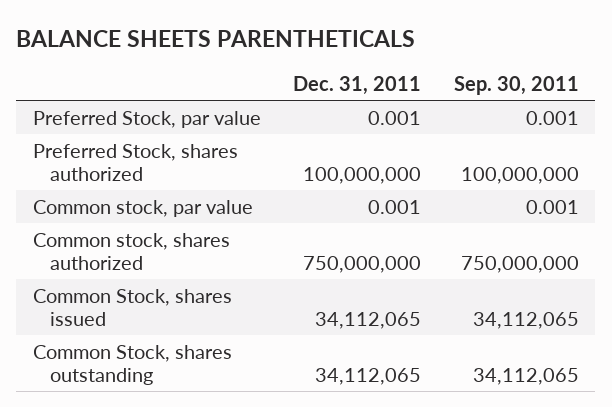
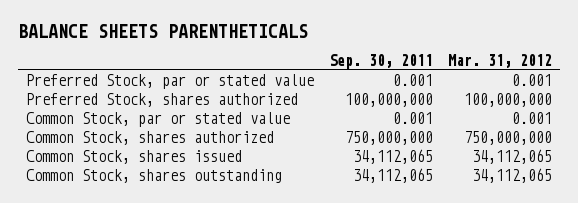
[293,75,422,95] Dec. 31, 2011 -> none
none -> [447,53,552,68] Mar. 31, 2012
[32,110,261,128] Preferred Stock, par value -> [25,74,314,90] Preferred Stock, par or stated value
[32,199,253,217] Common stock, par value -> [25,112,290,128] Common Stock, par or stated value
[32,232,230,270] Common stock, shares authorized -> [25,131,274,146] Common Stock, shares authorized

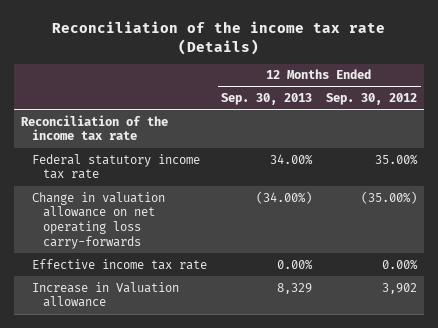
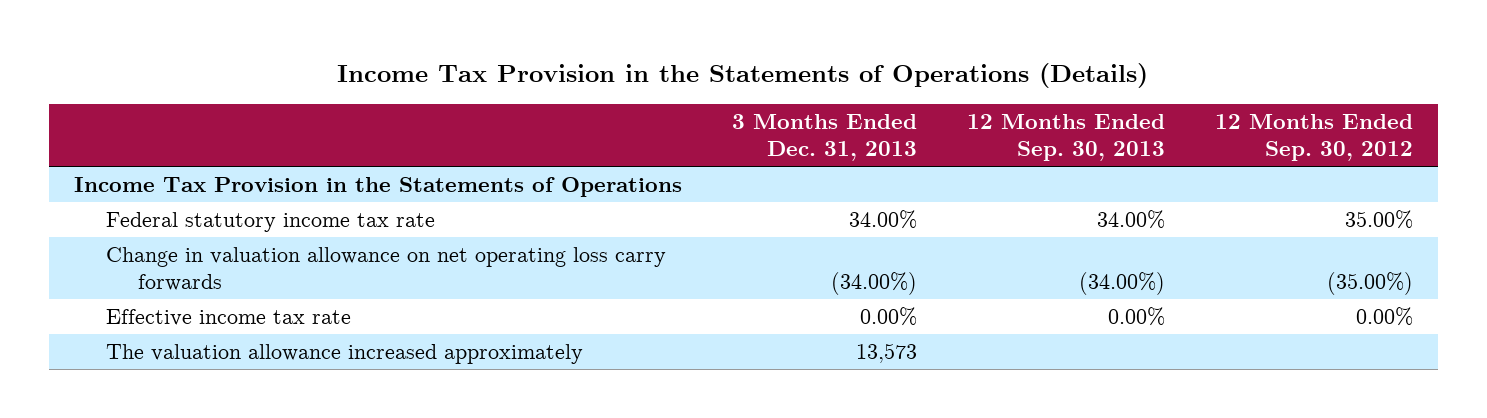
[52,20,386,55] Reconciliation of the income tax rate (Details) -> [337,63,1149,89] Income Tax Provision in the Statements of Operations (Details)
none -> [731,113,917,161] 3 Months Ended Dec. 31, 2013
[20,114,168,141] Reconciliation of the income tax rate -> none
none -> [73,176,682,197] Income Tax Provision in the Statements of Operations
[32,191,166,250] Change in valuation allowance on net operating loss carry-forwards -> [105,246,666,292] Change in valuation allowance on net operating loss carry forwards
[32,281,180,308] Increase in Valuation allowance -> none
none -> [105,343,583,364] The valuation allowance increased approximately

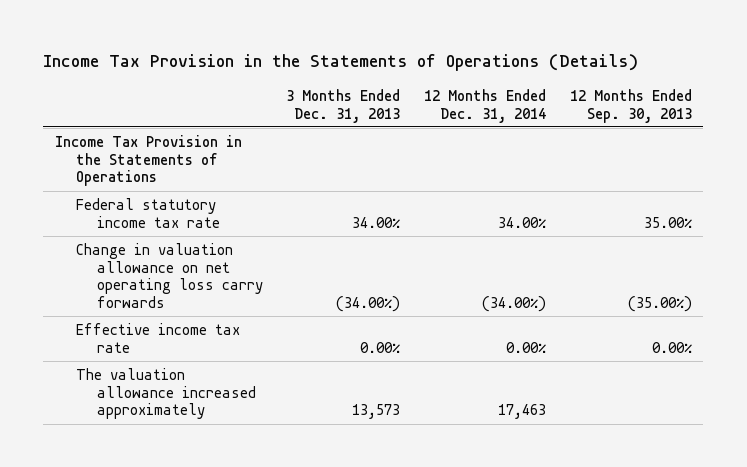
[1215,113,1414,161] 12 Months Ended Sep. 30, 2012 -> none
none -> [424,88,547,123] 12 Months Ended Dec. 31, 2014
[1097,209,1166,229] 34.00% -> [643,216,692,228] 35.00%
[1079,272,1166,296] (34.00%) -> [627,296,692,313] (35.00%)

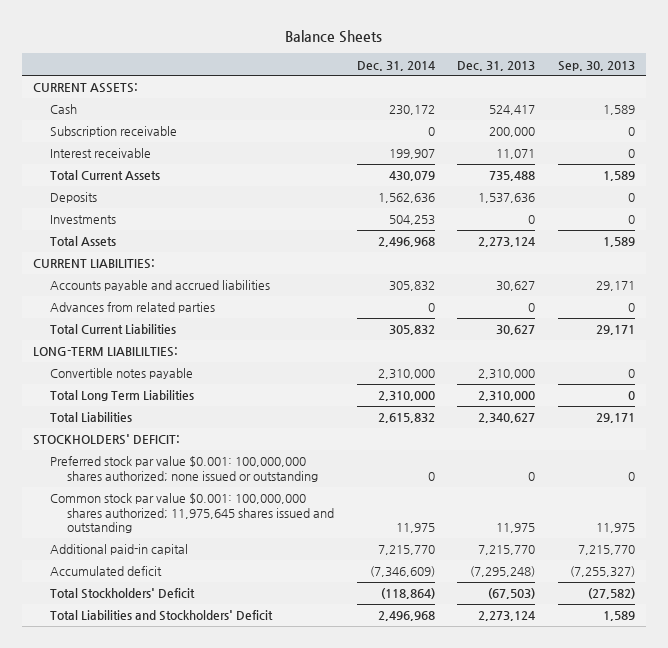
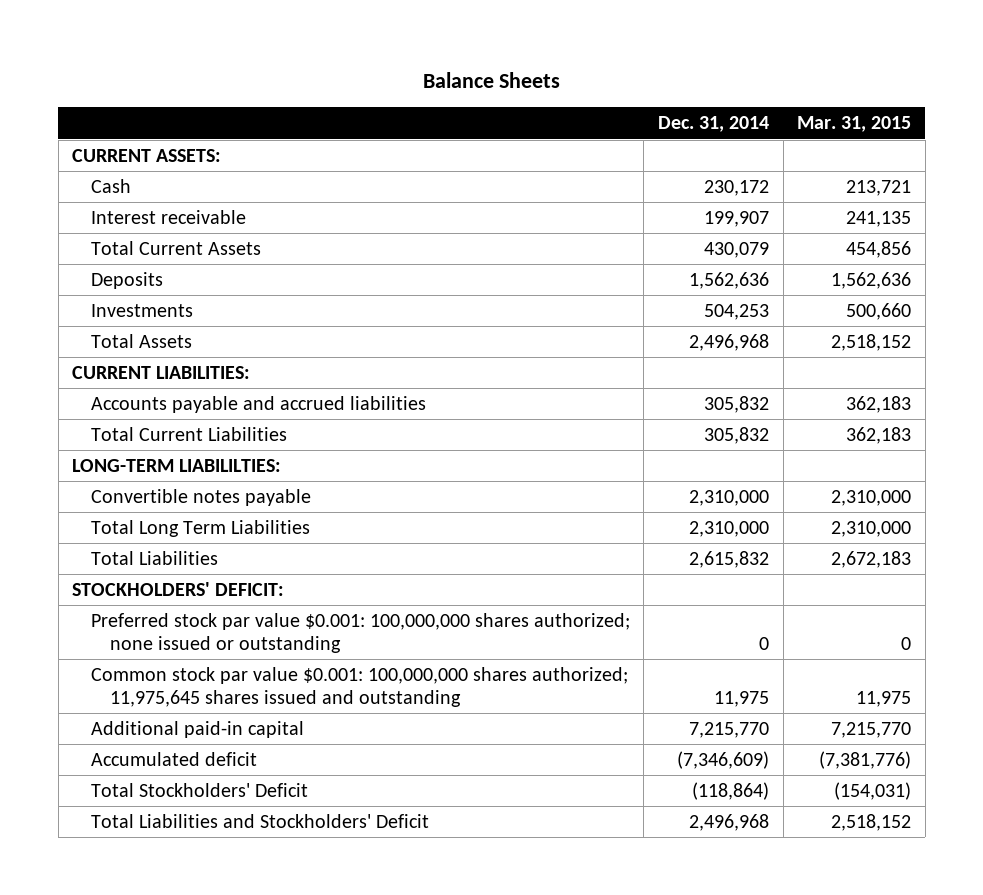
[457,60,536,71] Dec. 31, 2013 -> none
[557,60,635,71] Sep. 30, 2013 -> none
none -> [797,116,912,133] Mar. 31, 2015
[50,126,178,138] Subscription receivable -> none
[50,302,216,314] Advances from related parties -> none

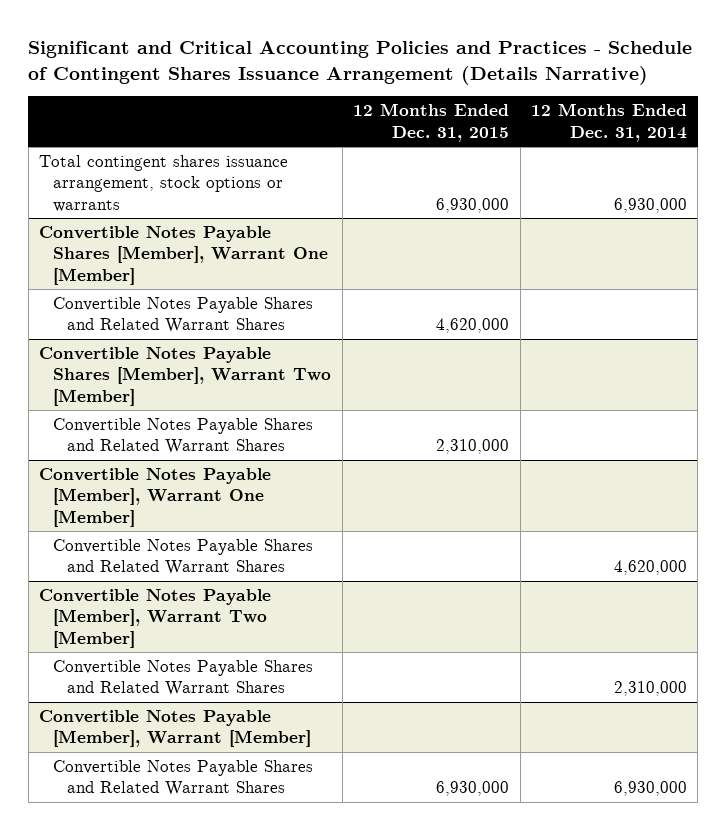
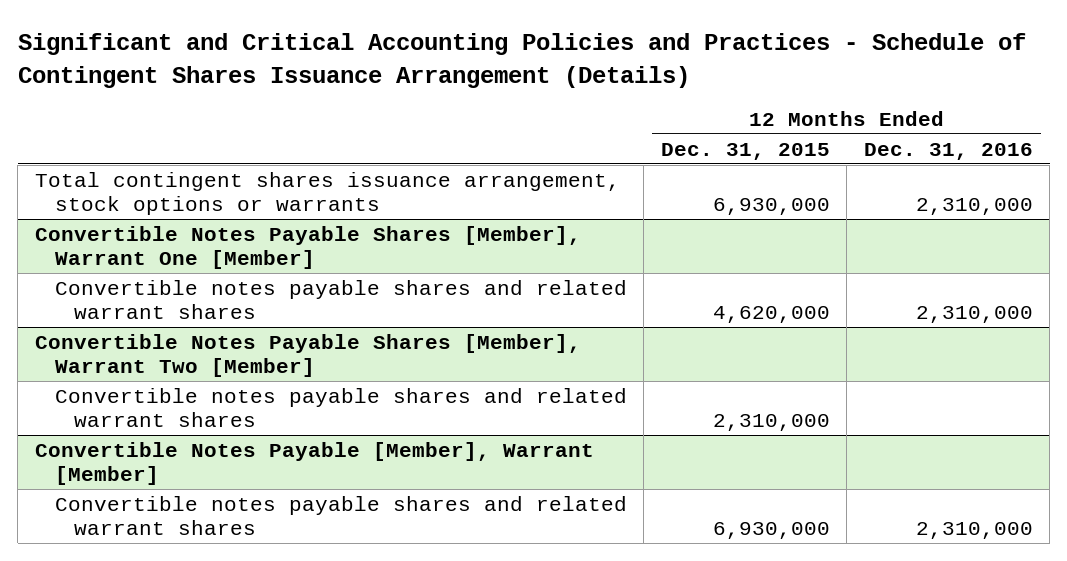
[28,40,693,85] Significant and Critical Accounting Policies and Practices - Schedule of Contingent Shares Issuance Arrangement (Details Narrative) -> [17,33,1026,88] Significant and Critical Accounting Policies and Practices - Schedule of Contingent Shares Issuance Arrangement (Details)
[530,103,687,142] 12 Months Ended Dec. 31, 2014 -> none
none -> [863,142,1033,160] Dec. 31, 2016
[53,296,314,334] Convertible Notes Payable Shares and Related Warrant Shares -> [54,279,627,320] Convertible notes payable shares and related warrant shares
[39,467,272,527] Convertible Notes Payable [Member], Warrant One [Member] -> none
[53,538,314,576] Convertible Notes Payable Shares and Related Warrant Shares -> none
[39,588,272,648] Convertible Notes Payable [Member], Warrant Two [Member] -> none
[53,659,314,697] Convertible Notes Payable Shares and Related Warrant Shares -> none
[53,417,314,455] Convertible Notes Payable Shares and Related Warrant Shares -> [54,387,627,428] Convertible notes payable shares and related warrant shares
[53,759,314,797] Convertible Notes Payable Shares and Related Warrant Shares -> [54,495,627,536] Convertible notes payable shares and related warrant shares

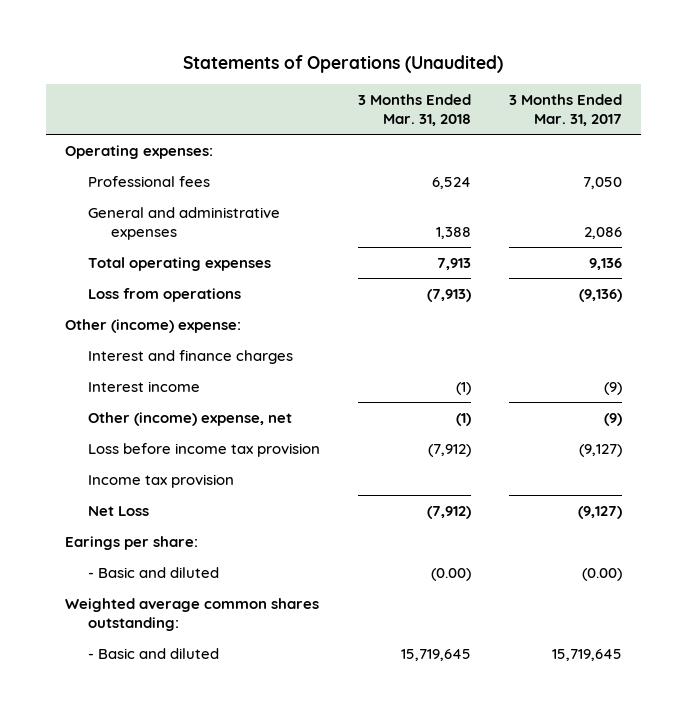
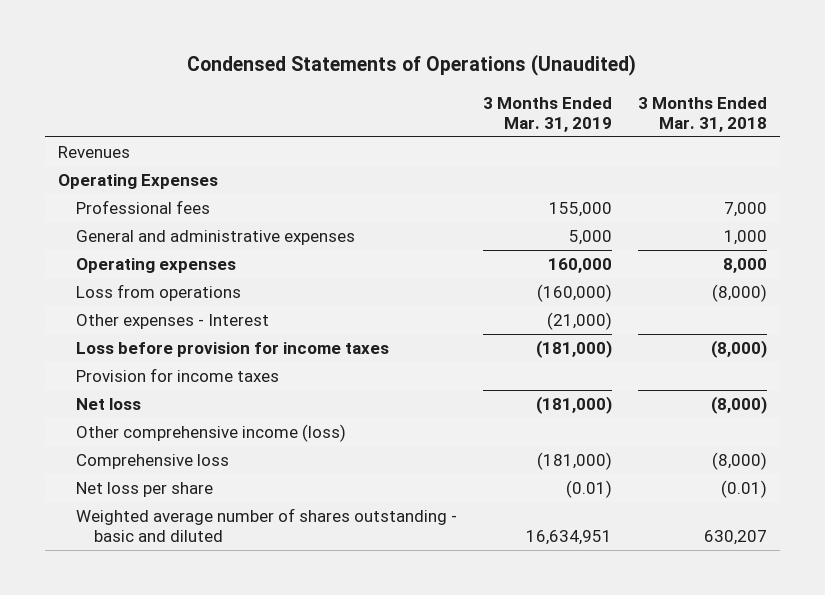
[183,55,504,74] Statements of Operations (Unaudited) -> [187,54,637,77] Condensed Statements of Operations (Unaudited)
[508,94,622,127] 3 Months Ended Mar. 31, 2017 -> none
none -> [483,96,613,132] 3 Months Ended Mar. 31, 2019
[64,318,241,333] Other (income) expense: -> none
[87,380,200,392] Interest income -> none
[87,411,292,426] Other (income) expense, net -> none
[64,535,198,550] Earings per share: -> none
[87,566,219,578] - Basic and diluted -> none
[64,597,319,631] Weighted average common shares outstanding: -> none
none -> [57,146,130,159] Revenues
[64,144,213,159] Operating expenses: -> [57,174,218,190] Operating Expenses
[431,176,471,189] 6,524 -> [724,202,768,218] 7,000
[435,226,471,239] 1,388 -> [724,230,768,246] 1,000
[87,256,271,271] Total operating expenses -> [75,258,236,274] Operating expenses
[436,257,471,270] 7,913 -> [723,258,768,274] 8,000
[426,288,471,302] (7,913) -> [712,284,768,303] (8,000)
[87,349,293,364] Interest and finance charges -> [75,314,269,330] Other expenses - Interest
[87,442,320,457] Loss before income tax provision -> [75,342,389,358] Loss before provision for income taxes
[427,443,471,457] (7,912) -> [711,340,768,359] (8,000)
[87,473,234,488] Income tax provision -> [75,368,279,383] Provision for income taxes
[87,505,149,516] Net Loss -> [75,398,141,411] Net loss
[426,505,471,519] (7,912) -> [711,396,768,415] (8,000)
none -> [75,424,346,443] Other comprehensive income (loss)
none -> [75,454,229,470] Comprehensive loss
none -> [75,482,213,498] Net loss per share
[87,647,219,659] - Basic and diluted -> [75,508,457,543] Weighted average number of shares outstanding - basic and diluted
[400,648,471,661] 15,719,645 -> [704,530,768,546] 630,207

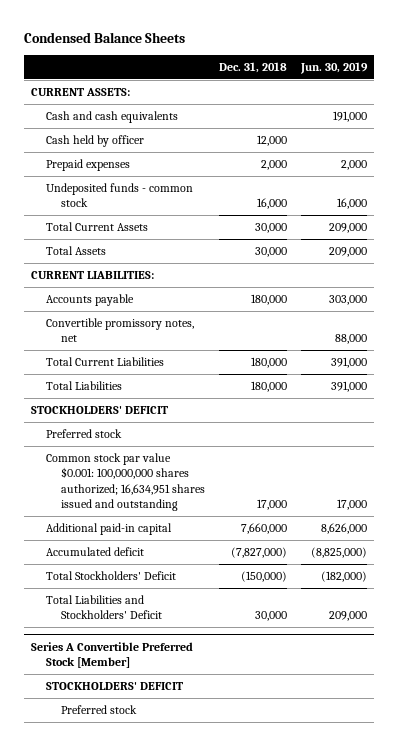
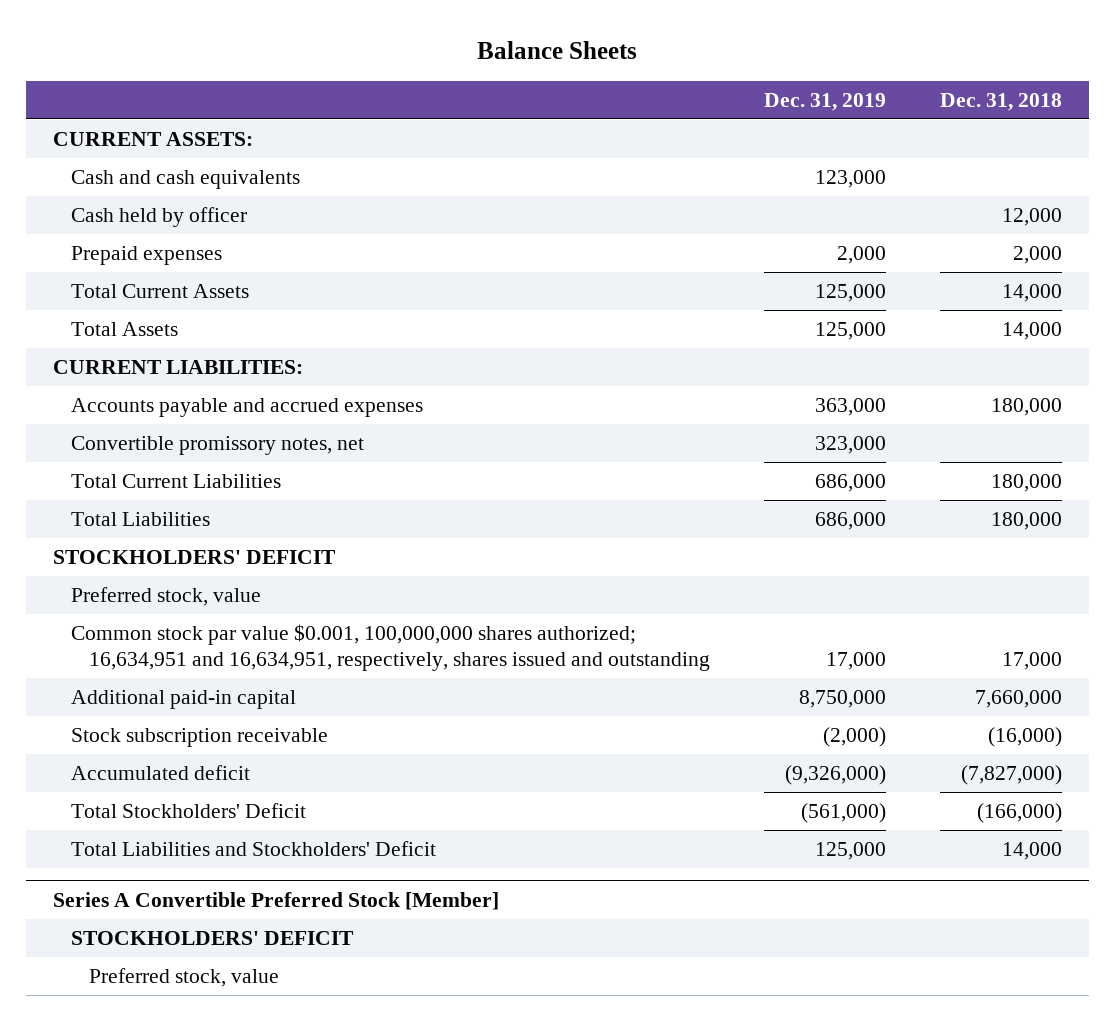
[24,31,186,43] Condensed Balance Sheets -> [477,41,638,60] Balance Sheets
[300,61,369,74] Jun. 30, 2019 -> none
none -> [764,92,887,111] Dec. 31, 2019
[46,183,194,208] Undeposited funds - common stock -> none
[255,223,288,234] 30,000 -> [1002,284,1063,303] 14,000
[255,247,288,258] 30,000 -> [1002,322,1063,341] 14,000
[46,294,135,307] Accounts payable -> [70,398,423,418] Accounts payable and accrued expenses
[46,429,123,439] Preferred stock -> [70,587,261,607] Preferred stock, value
[46,453,205,512] Common stock par value $0.001: 100,000,000 shares authorized; 16,634,951 shares issued and outstanding -> [70,624,711,671] Common stock par value $0.001, 100,000,000 shares authorized; 16,634,951 and 16,634,951, respectively, shares issued and outstanding
none -> [70,728,328,748] Stock subscription receivable
[241,571,288,583] (150,000) -> [977,803,1063,824] (166,000)
[255,611,288,622] 30,000 -> [1002,842,1063,861] 14,000
[60,705,137,715] Preferred stock -> [89,968,280,988] Preferred stock, value

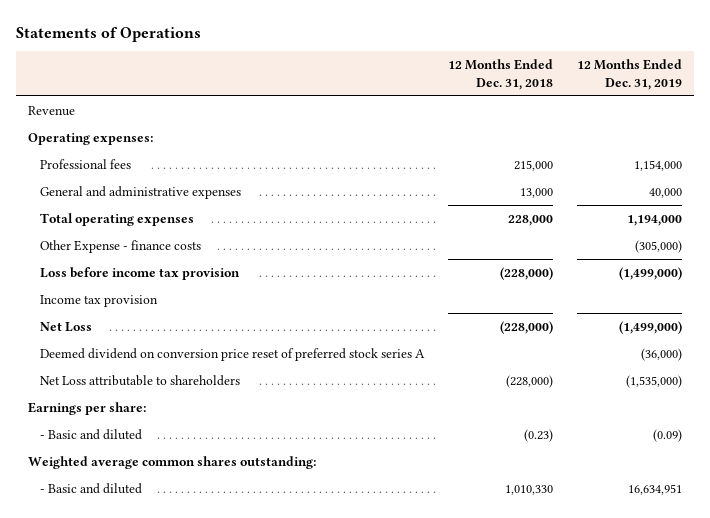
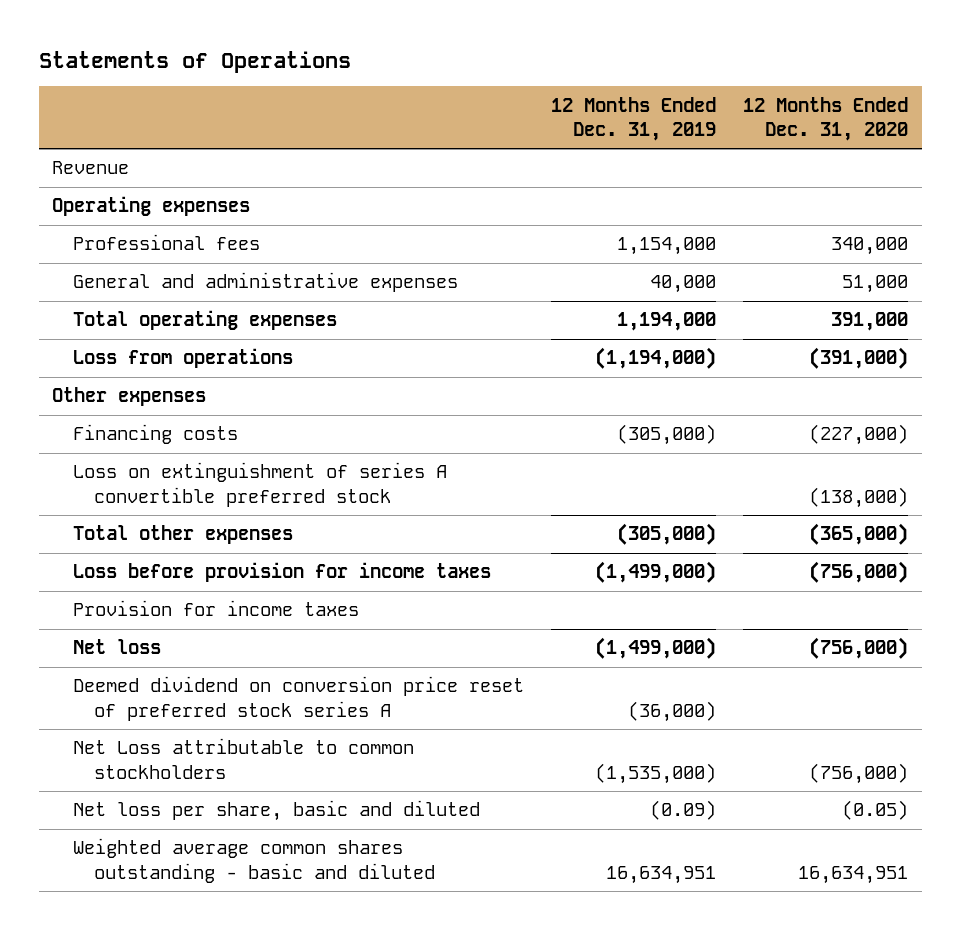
[447,59,553,90] 12 Months Ended Dec. 31, 2018 -> none
none -> [743,96,909,141] 12 Months Ended Dec. 31, 2020
[28,133,154,146] Operating expenses: -> [52,196,251,217] Operating expenses
[39,240,201,254] Other Expense - finance costs -> none
none -> [73,348,294,369] Loss from operations
none -> [52,387,207,407] Other expenses
none -> [73,424,239,445] Financing costs
none -> [73,462,448,507] Loss on extinguishment of series A convertible preferred stock
none -> [73,525,294,545] Total other expenses
[39,267,240,281] Loss before income tax provision -> [73,562,492,583] Loss before provision for income taxes
[39,295,158,308] Income tax provision -> [73,600,360,617] Provision for income taxes
[39,322,92,333] Net Loss -> [73,639,162,655] Net loss
[28,402,147,416] Earnings per share: -> none
[28,456,317,470] Weighted average common shares outstanding: -> none
[39,375,240,387] Net Loss attributable to shareholders -> [73,738,415,779] Net Loss attributable to common stockholders
[39,429,142,441] - Basic and diluted -> [73,800,481,822] Net loss per share, basic and diluted
[39,483,142,495] - Basic and diluted -> [73,838,435,883] Weighted average common shares outstanding - basic and diluted

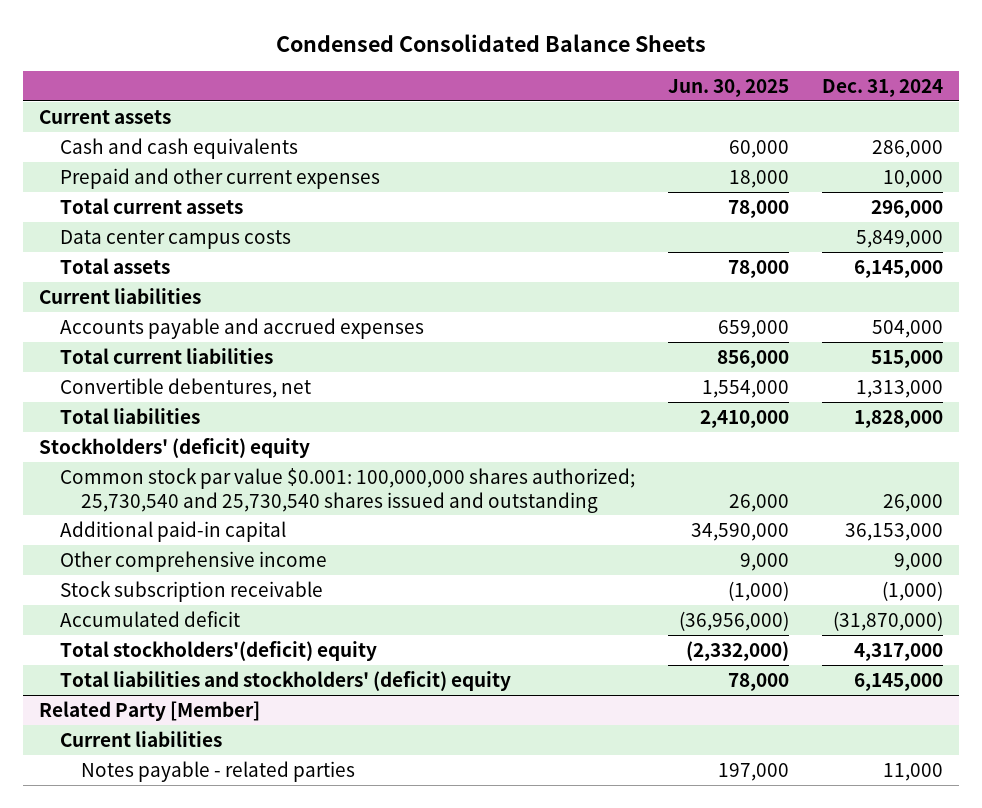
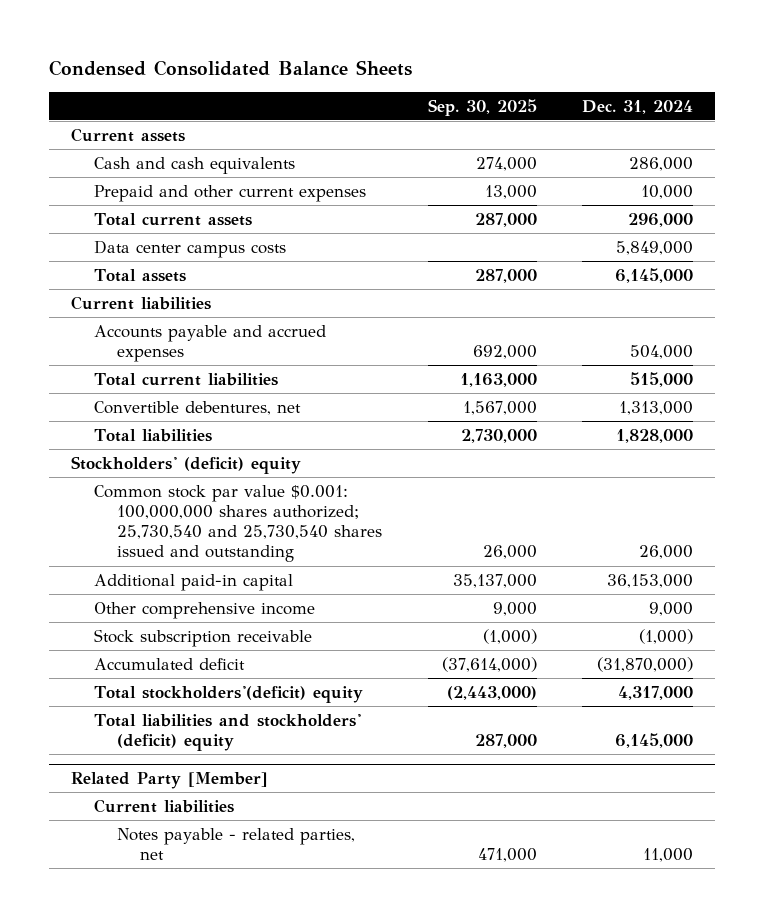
[667,78,789,97] Jun. 30, 2025 -> none
none -> [427,98,537,116] Sep. 30, 2025
[81,760,356,782] Notes payable - related parties -> [117,827,356,860] Notes payable - related parties, net

